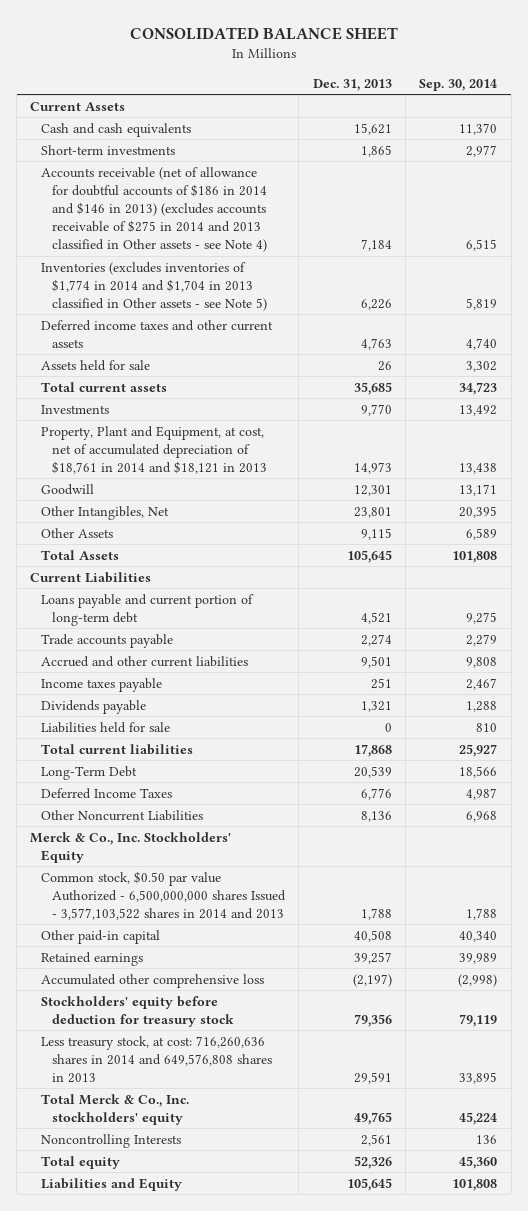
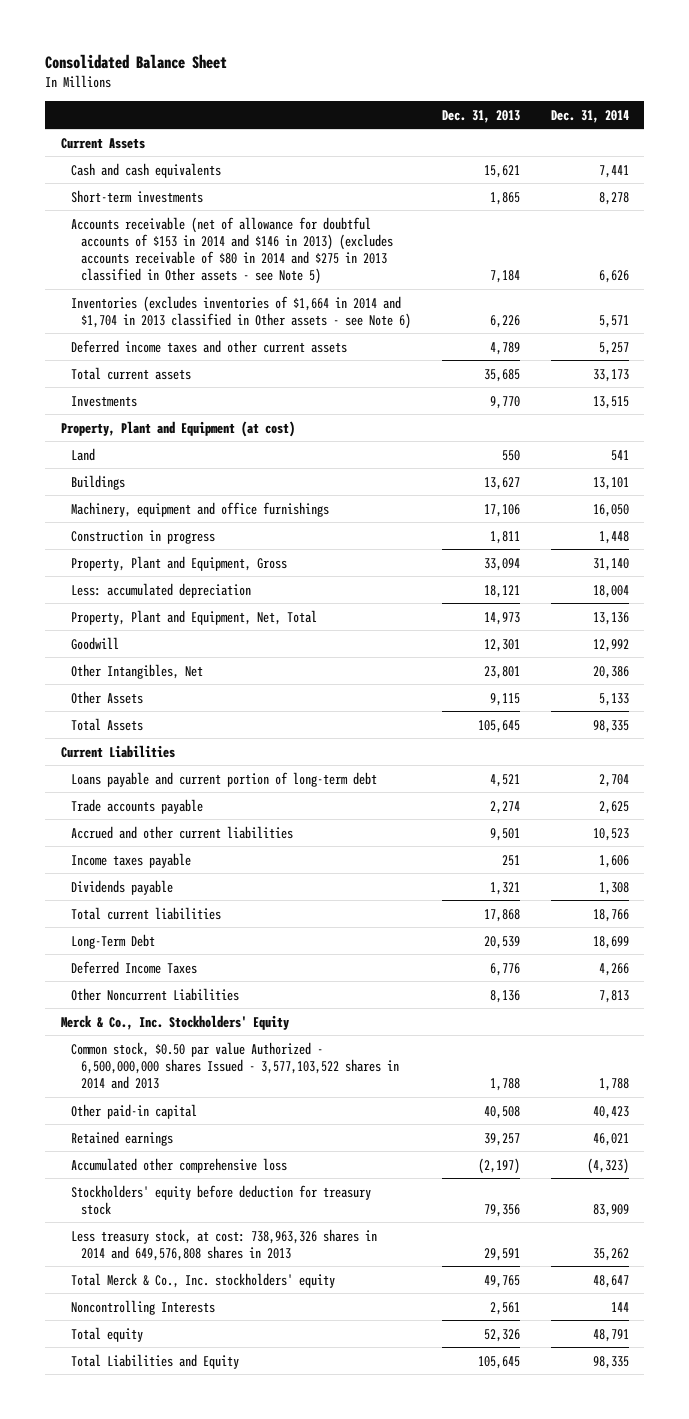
[129,26,398,40] CONSOLIDATED BALANCE SHEET -> [45,53,228,69] Consolidated Balance Sheet
[419,78,498,91] Sep. 30, 2014 -> none
none -> [550,109,629,123] Dec. 31, 2014
[41,359,151,371] Assets held for sale -> none
[41,166,267,253] Accounts receivable (net of allowance for doubtful accounts of $186 in 2014 and $146 in 2013) (excludes accounts receivable of $275 in 2014 and 2013 classified in Other assets - see Note 4) -> [71,216,394,285] Accounts receivable (net of allowance for doubtful accounts of $153 in 2014 and $146 in 2013) (excludes accounts receivable of $80 in 2014 and $275 in 2013 classified in Other assets - see Note 5)
[41,261,267,311] Inventories (excludes inventories of $1,774 in 2014 and $1,704 in 2013 classified in Other assets - see Note 5) -> [71,295,412,329] Inventories (excludes inventories of $1,664 in 2014 and $1,704 in 2013 classified in Other assets - see Note 6)
[360,337,392,350] 4,763 -> [489,341,520,355] 4,789
none -> [60,420,295,437] Property, Plant and Equipment (at cost)
none -> [71,447,96,461] Land
none -> [71,474,126,490] Buildings
none -> [71,501,330,517] Machinery, equipment and office furnishings
none -> [71,529,216,544] Construction in progress
none -> [71,555,288,571] Property, Plant and Equipment, Gross
none -> [71,582,252,598] Less: accumulated depreciation
[41,425,267,474] Property, Plant and Equipment, at cost, net of accumulated depreciation of $18,761 in 2014 and $18,121 in 2013 -> [71,609,318,625] Property, Plant and Equipment, Net, Total
[41,721,171,733] Liabilities held for sale -> none
[41,1035,272,1083] Less treasury stock, at cost: 716,260,636 shares in 2014 and 649,576,808 shares in 2013 -> [71,1228,378,1261] Less treasury stock, at cost: 738,963,326 shares in 2014 and 649,576,808 shares in 2013
[41,1177,183,1191] Liabilities and Equity -> [71,1353,240,1369] Total Liabilities and Equity

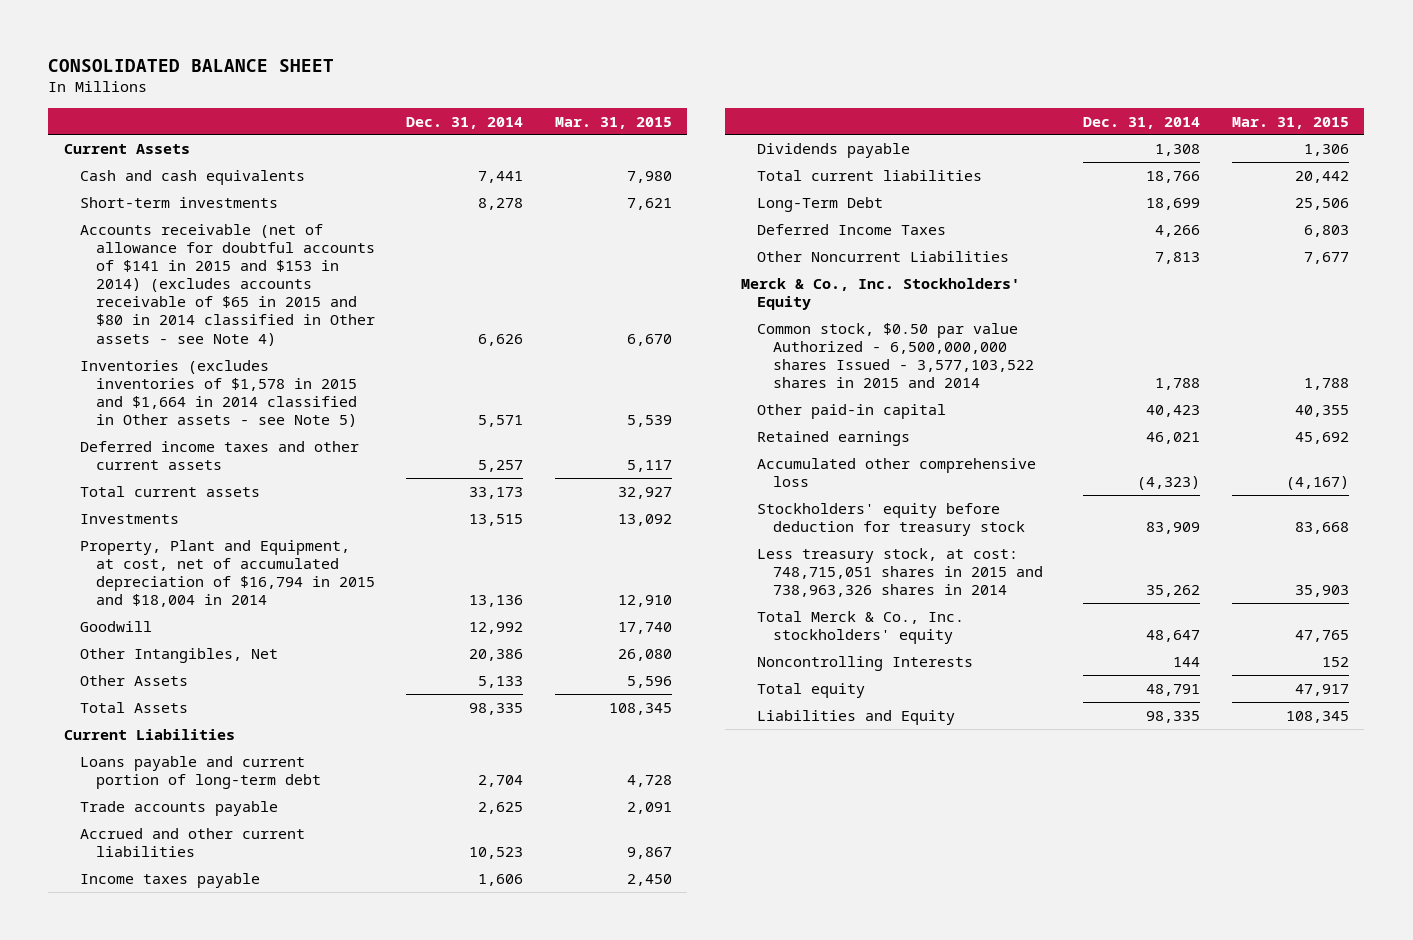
[45,53,228,69] Consolidated Balance Sheet -> [48,58,335,72] CONSOLIDATED BALANCE SHEET
[441,109,520,123] Dec. 31, 2013 -> none
none -> [554,116,672,129] Mar. 31, 2015
[71,216,394,285] Accounts receivable (net of allowance for doubtful accounts of $153 in 2014 and $146 in 2013) (excludes accounts receivable of $80 in 2014 and $275 in 2013 classified in Other assets - see Note 5) -> [79,223,375,346] Accounts receivable (net of allowance for doubtful accounts of $141 in 2015 and $153 in 2014) (excludes accounts receivable of $65 in 2015 and $80 in 2014 classified in Other assets - see Note 4)
[71,295,412,329] Inventories (excludes inventories of $1,664 in 2014 and $1,704 in 2013 classified in Other assets - see Note 6) -> [79,359,357,428] Inventories (excludes inventories of $1,578 in 2015 and $1,664 in 2014 classified in Other assets - see Note 5)
[60,420,295,437] Property, Plant and Equipment (at cost) -> none
[71,447,96,461] Land -> none
[71,474,126,490] Buildings -> none
[71,501,330,517] Machinery, equipment and office furnishings -> none
[71,529,216,544] Construction in progress -> none
[71,555,288,571] Property, Plant and Equipment, Gross -> none
[71,582,252,598] Less: accumulated depreciation -> none
[71,609,318,625] Property, Plant and Equipment, Net, Total -> [79,539,375,608] Property, Plant and Equipment, at cost, net of accumulated depreciation of $16,794 in 2015 and $18,004 in 2014
[71,1041,400,1090] Common stock, $0.50 par value Authorized - 6,500,000,000 shares Issued - 3,577,103,522 shares in 2014 and 2013 -> [757,322,1035,389] Common stock, $0.50 par value Authorized - 6,500,000,000 shares Issued - 3,577,103,522 shares in 2015 and 2014
[71,1228,378,1261] Less treasury stock, at cost: 738,963,326 shares in 2014 and 649,576,808 shares in 2013 -> [757,547,1044,598] Less treasury stock, at cost: 748,715,051 shares in 2015 and 738,963,326 shares in 2014
[71,1353,240,1369] Total Liabilities and Equity -> [757,709,956,725] Liabilities and Equity

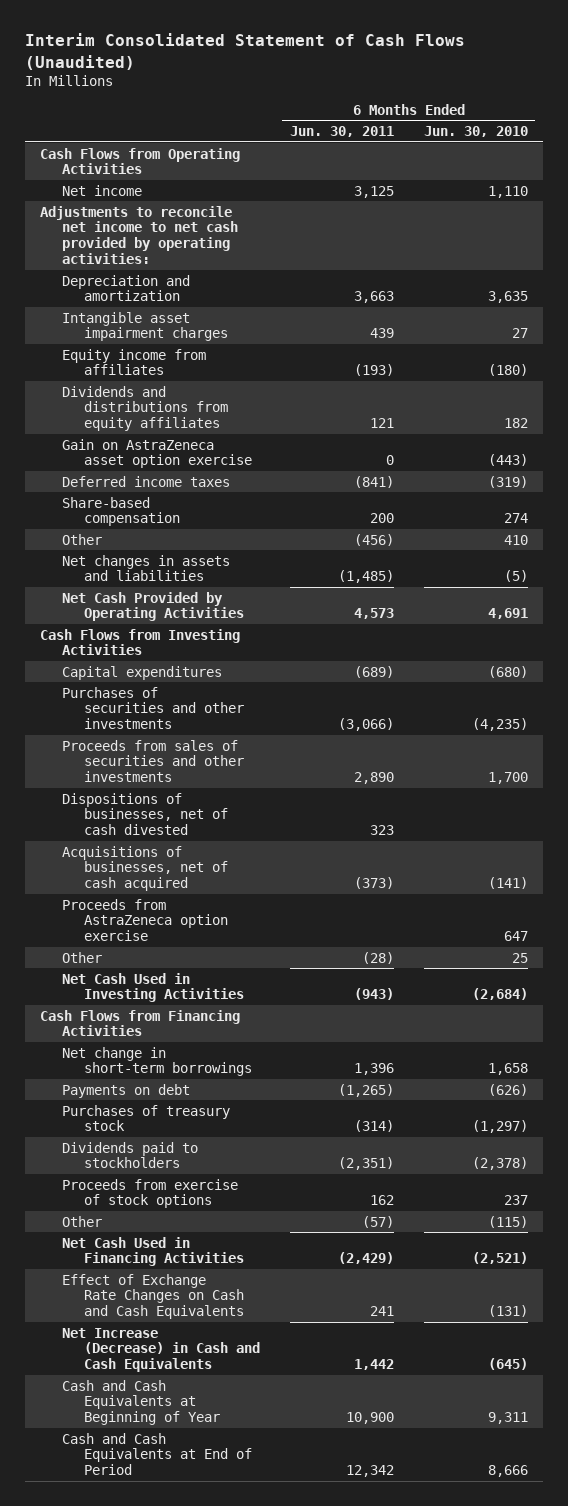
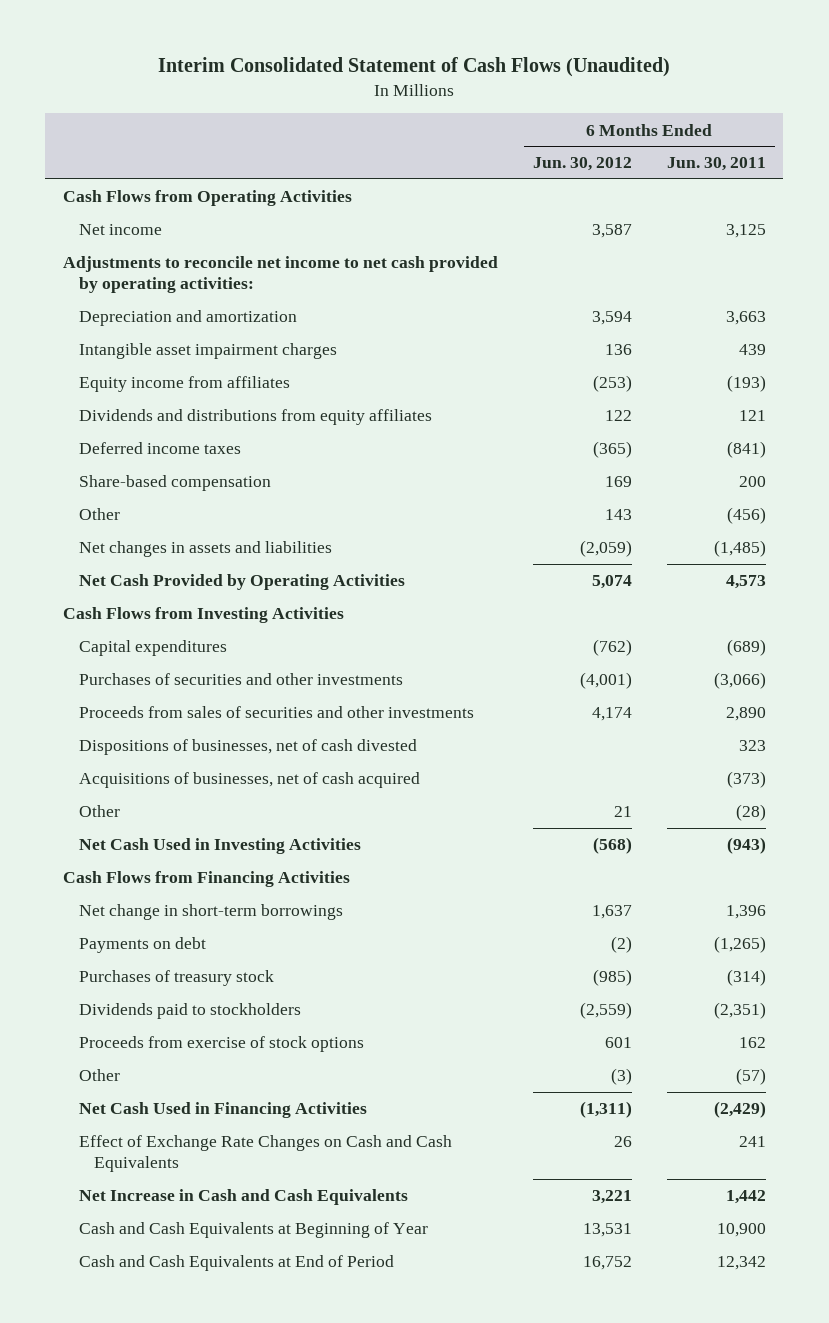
[423,126,528,138] Jun. 30, 2010 -> none
none -> [532,157,632,172] Jun. 30, 2012
[61,438,252,469] Gain on AstraZeneca asset option exercise -> none
[61,898,228,942] Proceeds from AstraZeneca option exercise -> none
[61,1327,260,1373] Net Increase (Decrease) in Cash and Cash Equivalents -> [78,1189,408,1206] Net Increase in Cash and Cash Equivalents

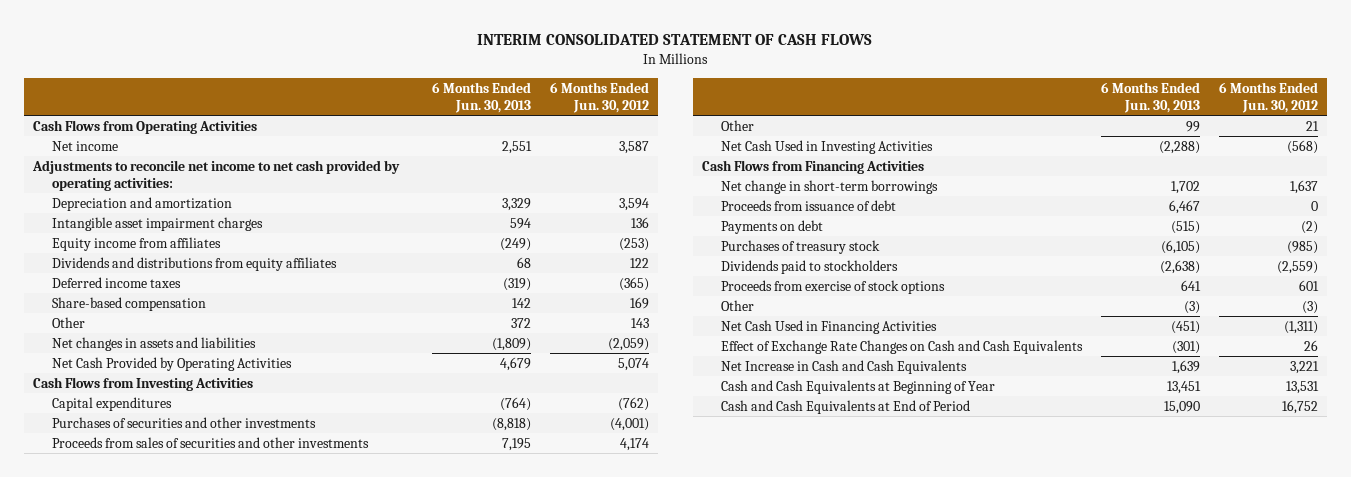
[158,57,671,78] Interim Consolidated Statement of Cash Flows (Unaudited) -> [477,34,873,46] INTERIM CONSOLIDATED STATEMENT OF CASH FLOWS
[666,157,766,172] Jun. 30, 2011 -> none
none -> [431,82,531,113] 6 Months Ended Jun. 30, 2013
[78,739,417,756] Dispositions of businesses, net of cash divested -> none
[78,772,420,789] Acquisitions of businesses, net of cash acquired -> none
none -> [721,199,897,211] Proceeds from issuance of debt

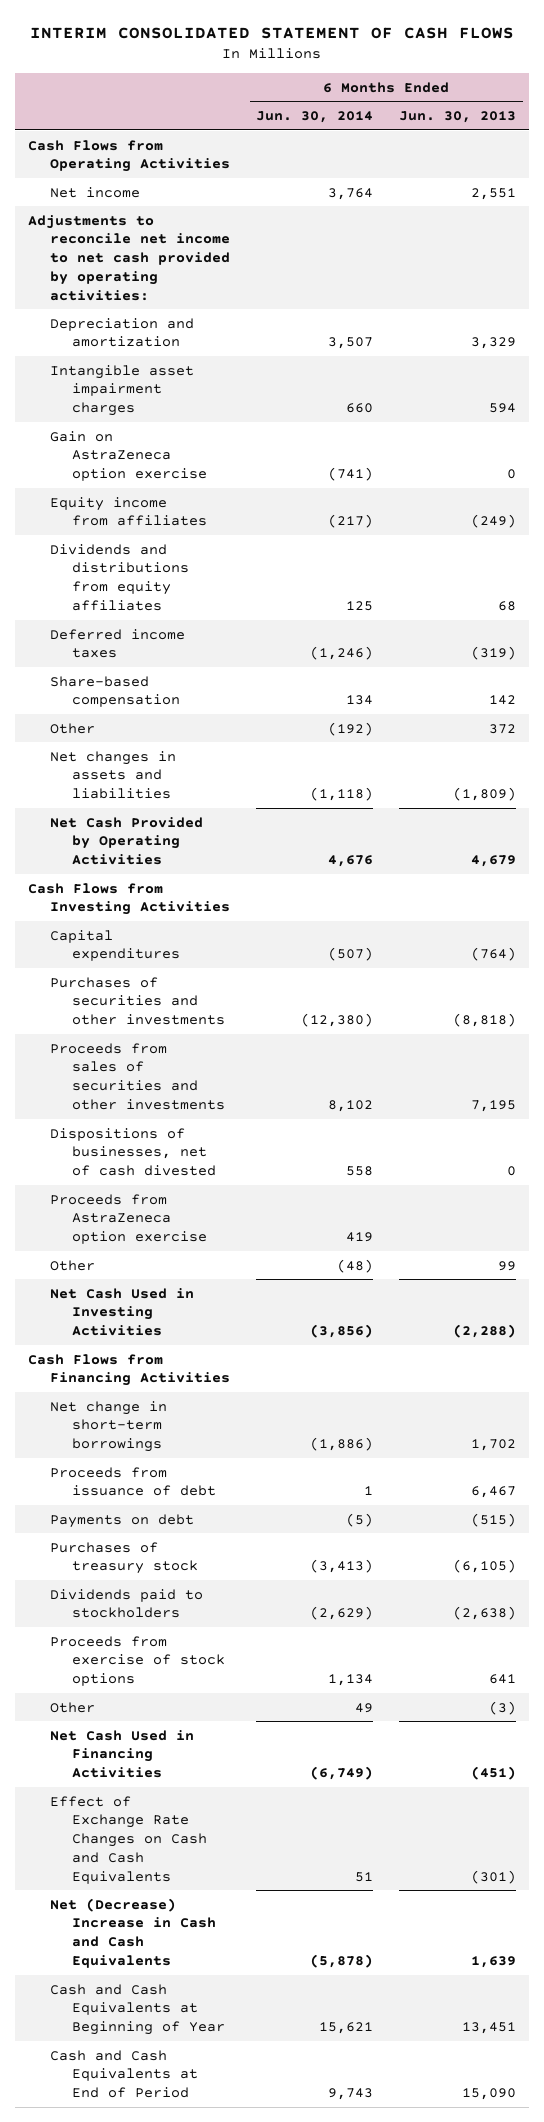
[549,82,649,113] 6 Months Ended Jun. 30, 2012 -> none
none -> [256,111,374,124] Jun. 30, 2014
none -> [50,430,208,482] Gain on AstraZeneca option exercise
none -> [50,1127,217,1177] Dispositions of businesses, net of cash divested
none -> [50,1193,208,1245] Proceeds from AstraZeneca option exercise
[721,359,968,374] Net Increase in Cash and Cash Equivalents -> [50,1897,217,1968] Net (Decrease) Increase in Cash and Cash Equivalents

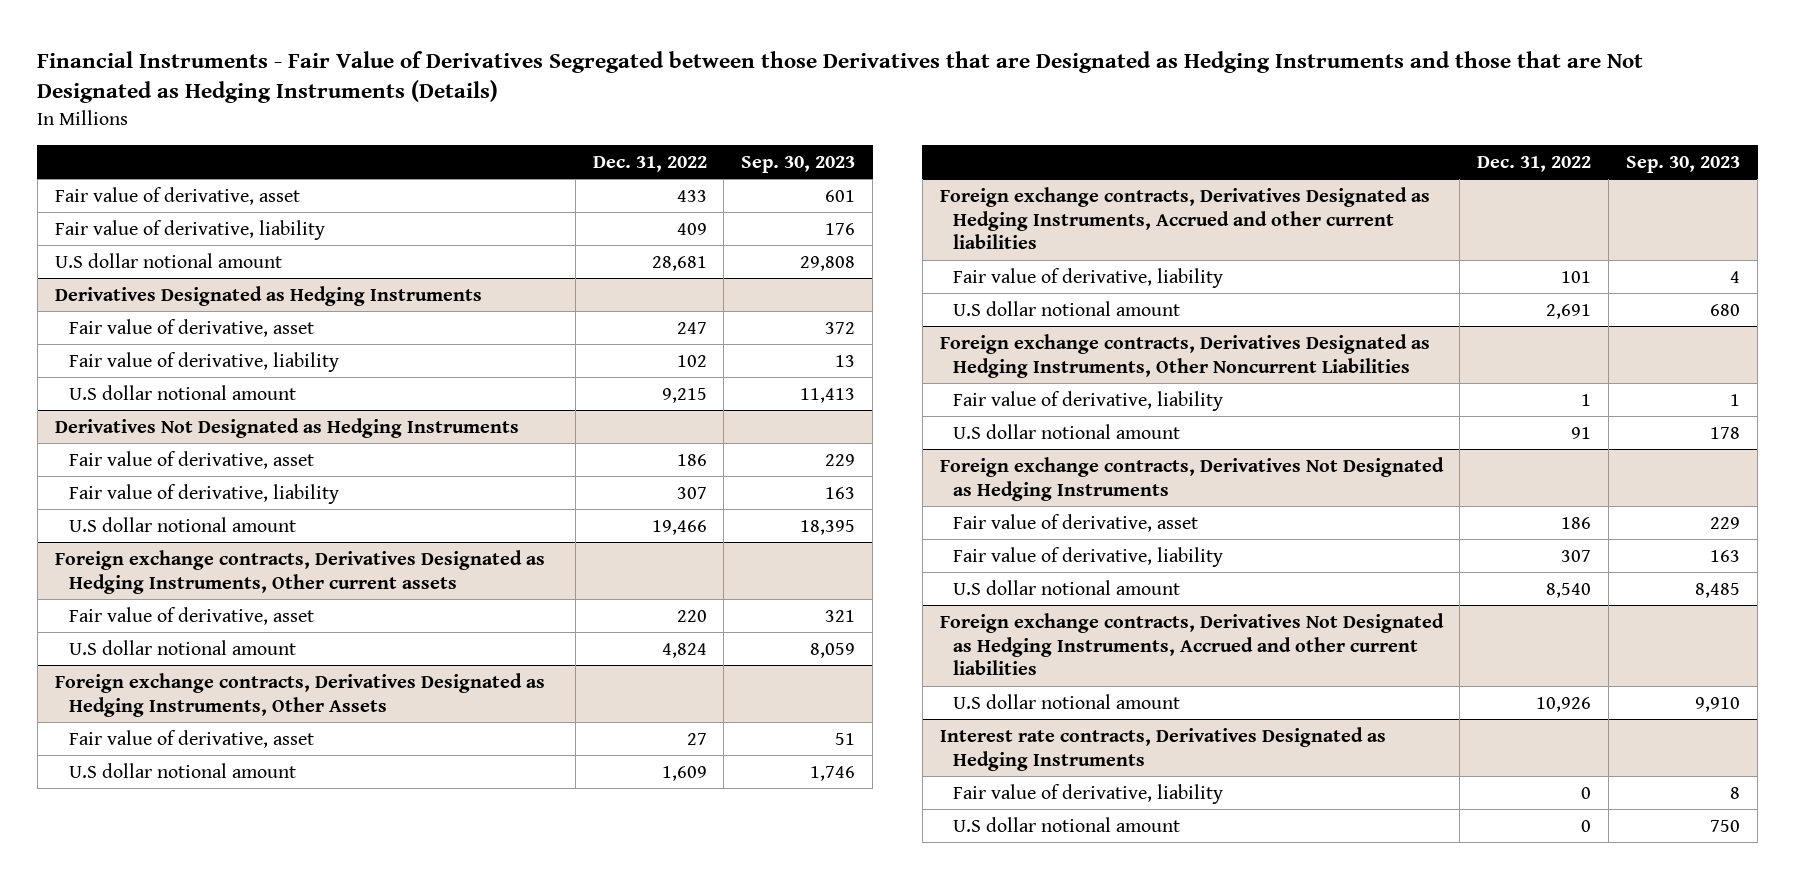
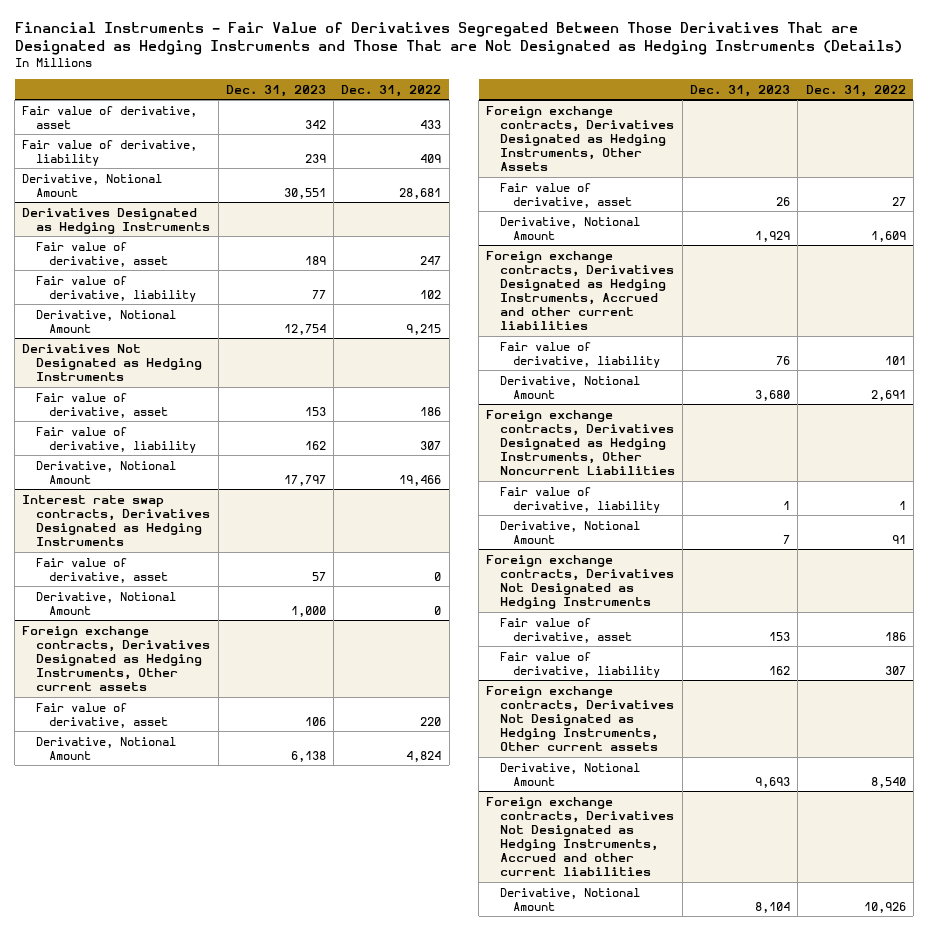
[37,50,1644,104] Financial Instruments - Fair Value of Derivatives Segregated between those Derivatives that are Designated as Hedging Instruments and those that are Not Designated as Hedging Instruments (Details) -> [14,21,902,56] Financial Instruments - Fair Value of Derivatives Segregated Between Those Derivatives That are Designated as Hedging Instruments and Those That are Not Designated as Hedging Instruments (Details)
[741,155,856,173] Sep. 30, 2023 -> none
none -> [226,84,327,97] Dec. 31, 2023
[54,252,282,268] U.S dollar notional amount -> [22,173,163,197] Derivative, Notional Amount
[68,384,296,400] U.S dollar notional amount -> [35,309,176,333] Derivative, Notional Amount
[68,516,296,532] U.S dollar notional amount -> [35,460,176,484] Derivative, Notional Amount
none -> [22,494,210,547] Interest rate swap contracts, Derivatives Designated as Hedging Instruments
none -> [35,557,168,583] Fair value of derivative, asset
none -> [35,591,176,615] Derivative, Notional Amount
[68,639,296,655] U.S dollar notional amount -> [35,736,176,760] Derivative, Notional Amount
[68,762,296,778] U.S dollar notional amount -> [499,216,640,240] Derivative, Notional Amount
[953,300,1181,316] U.S dollar notional amount -> [499,375,640,399] Derivative, Notional Amount
[953,423,1181,439] U.S dollar notional amount -> [499,520,640,544] Derivative, Notional Amount
none -> [486,685,674,752] Foreign exchange contracts, Derivatives Not Designated as Hedging Instruments, Other current assets
[953,579,1181,595] U.S dollar notional amount -> [499,762,640,786] Derivative, Notional Amount
[939,726,1386,771] Interest rate contracts, Derivatives Designated as Hedging Instruments -> none
[953,783,1224,804] Fair value of derivative, liability -> none
[953,816,1181,832] U.S dollar notional amount -> none
[953,693,1181,709] U.S dollar notional amount -> [499,887,640,911] Derivative, Notional Amount

